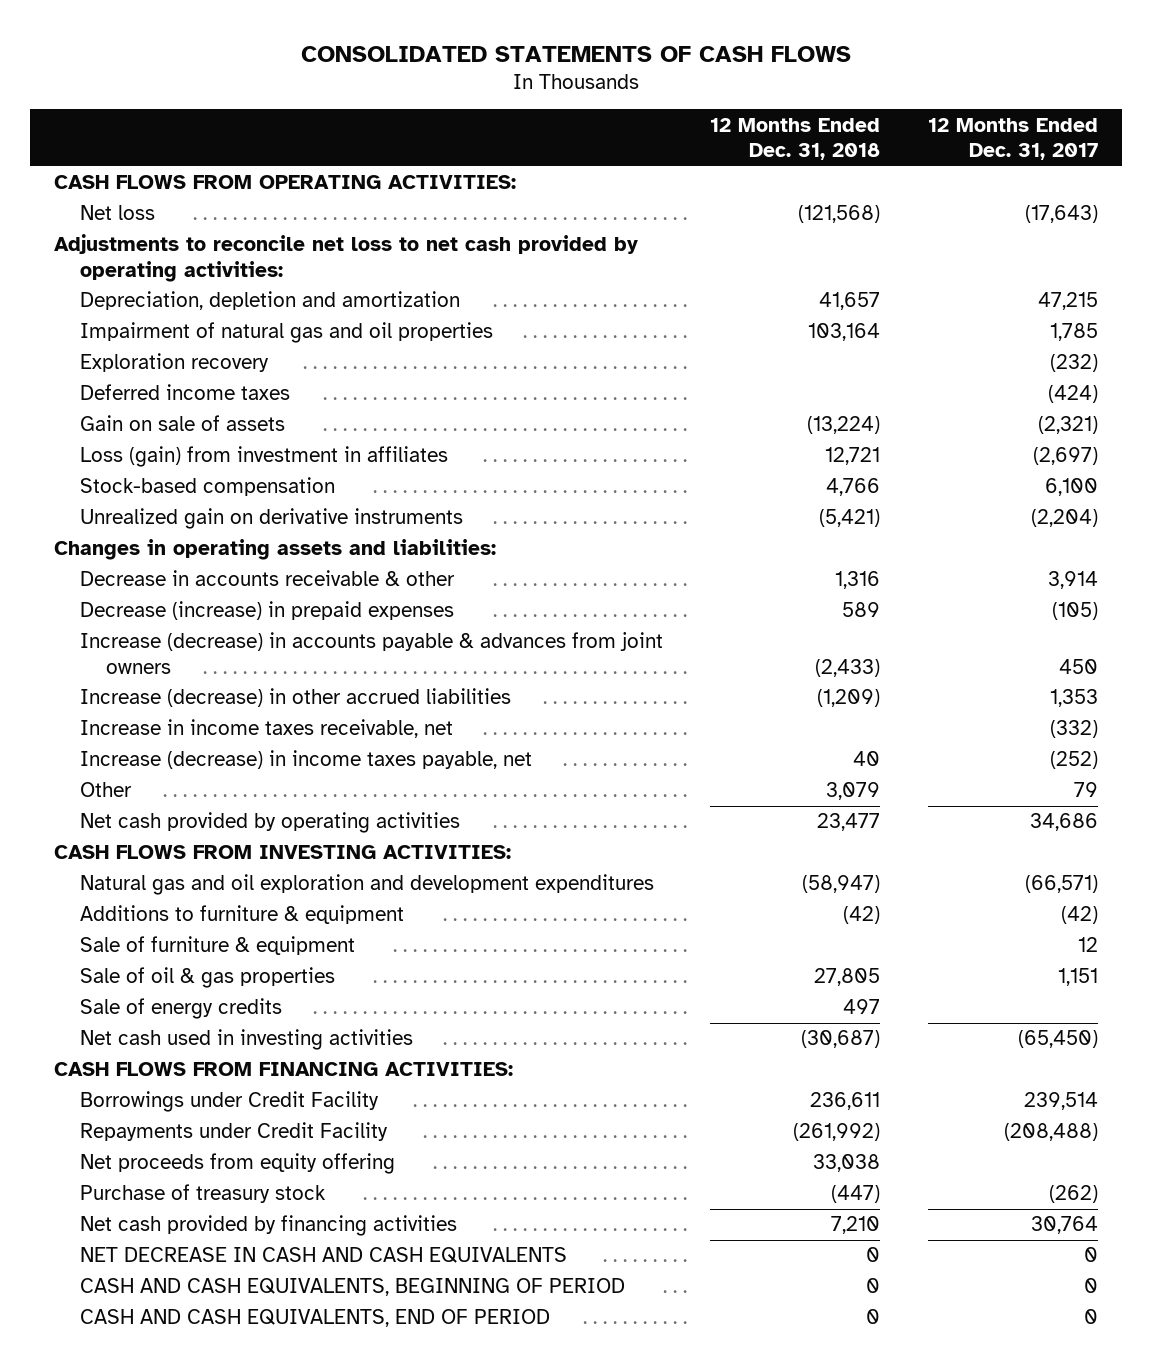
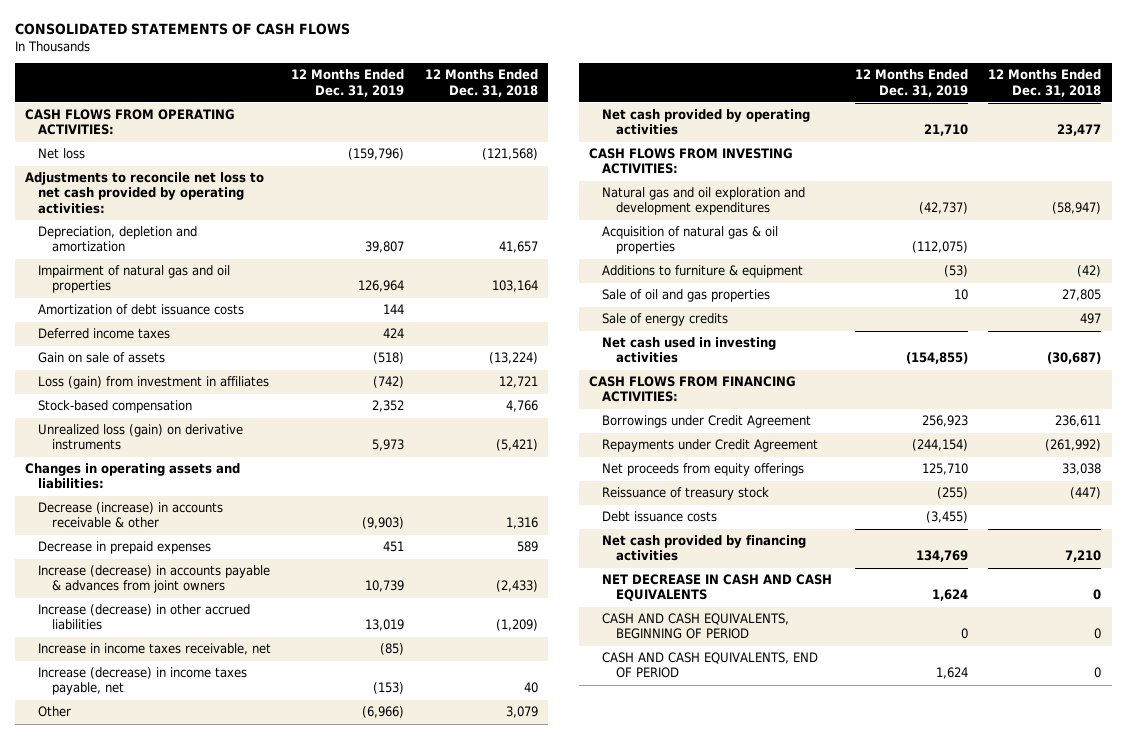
[927,117,1098,161] 12 Months Ended Dec. 31, 2017 -> none
none -> [291,69,405,97] 12 Months Ended Dec. 31, 2019
[79,353,269,373] Exploration recovery -> none
none -> [38,304,245,316] Amortization of debt issuance costs
[79,508,463,530] Unrealized gain on derivative instruments -> [38,424,244,451] Unrealized loss (gain) on derivative instruments
[79,570,455,587] Decrease in accounts receivable & other -> [38,502,224,529] Decrease (increase) in accounts receivable & other
[79,601,454,621] Decrease (increase) in prepaid expenses -> [38,541,212,555] Decrease in prepaid expenses
none -> [602,226,779,255] Acquisition of natural gas & oil properties
[79,936,355,956] Sale of furniture & equipment -> none
[79,967,335,989] Sale of oil & gas properties -> [602,289,771,303] Sale of oil and gas properties
[79,1091,379,1113] Borrowings under Credit Facility -> [602,415,812,429] Borrowings under Credit Agreement
[79,1122,388,1142] Repayments under Credit Facility -> [602,439,819,453] Repayments under Credit Agreement
[79,1153,395,1175] Net proceeds from equity offering -> [602,463,805,477] Net proceeds from equity offerings
[79,1184,326,1204] Purchase of treasury stock -> [602,487,770,501] Reissuance of treasury stock
none -> [602,511,718,523] Debt issuance costs

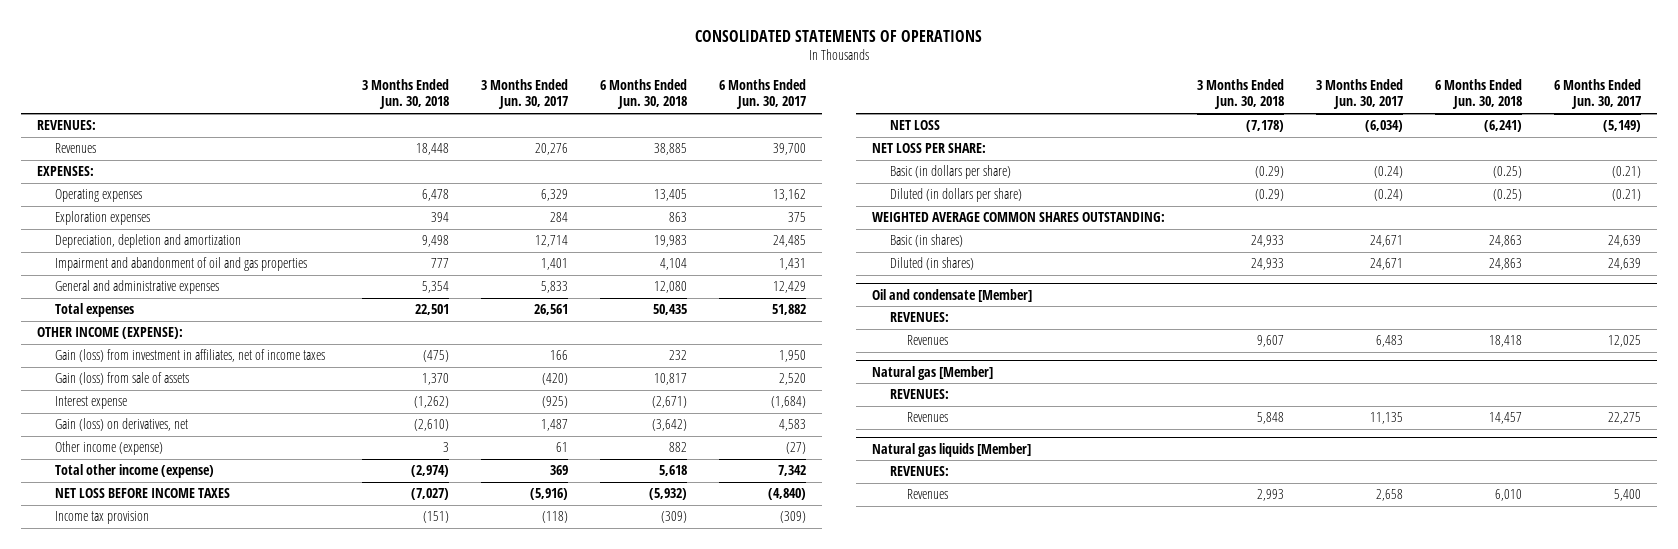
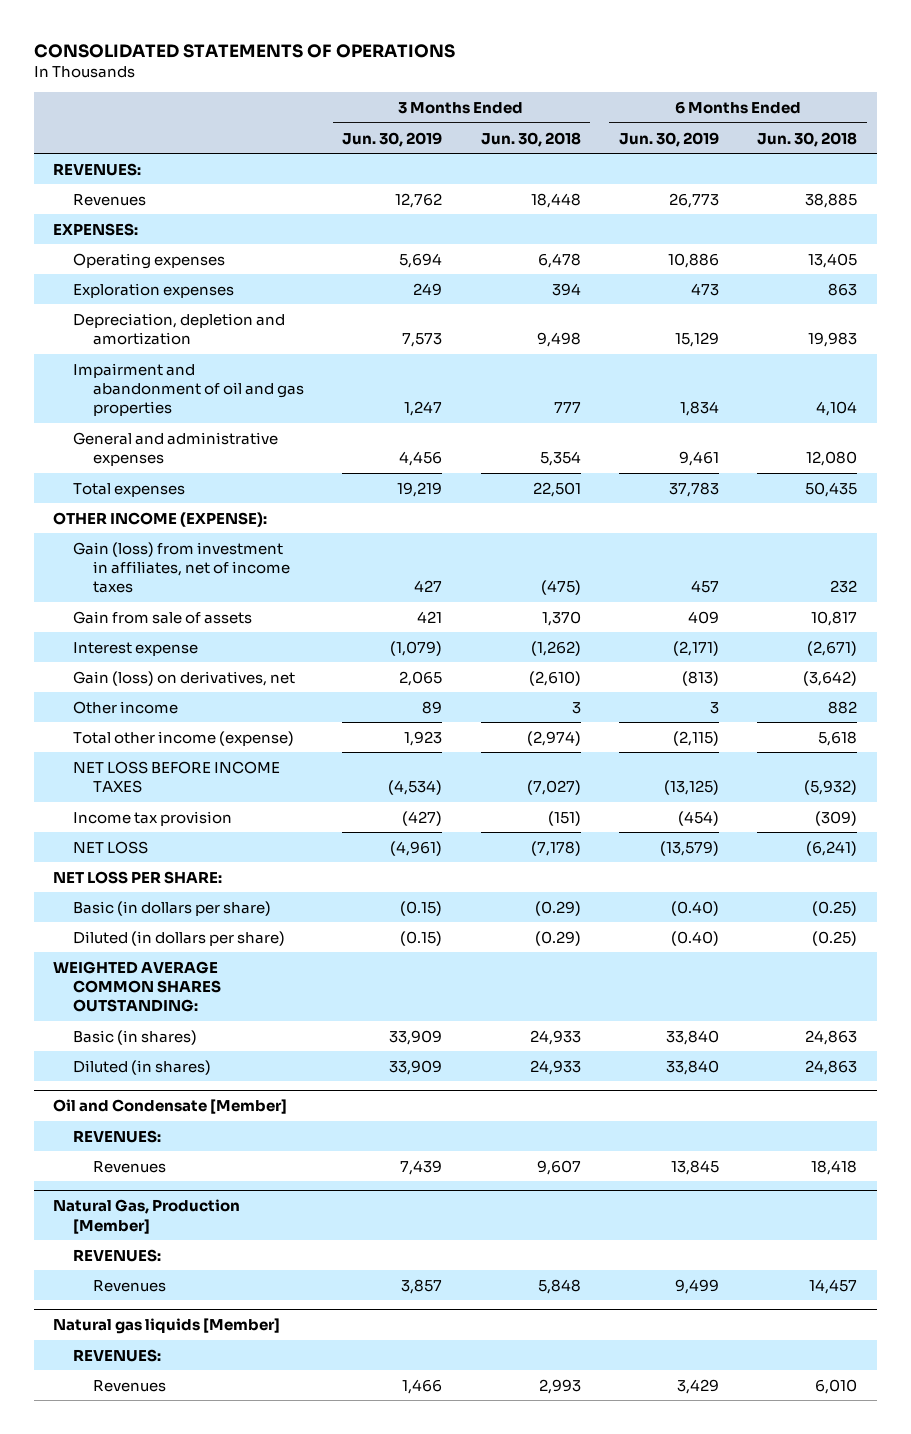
[481,78,569,110] 3 Months Ended Jun. 30, 2017 -> none
[719,78,807,110] 6 Months Ended Jun. 30, 2017 -> none
none -> [342,131,443,147] Jun. 30, 2019
none -> [619,131,720,147] Jun. 30, 2019
[54,372,189,386] Gain (loss) from sale of assets -> [73,610,253,624] Gain from sale of assets
[54,441,163,456] Other income (expense) -> [73,700,179,714] Other income
[872,288,1033,302] Oil and condensate [Member] -> [53,1099,288,1115] Oil and Condensate [Member]
[872,365,994,380] Natural gas [Member] -> [53,1199,241,1234] Natural Gas, Production [Member]

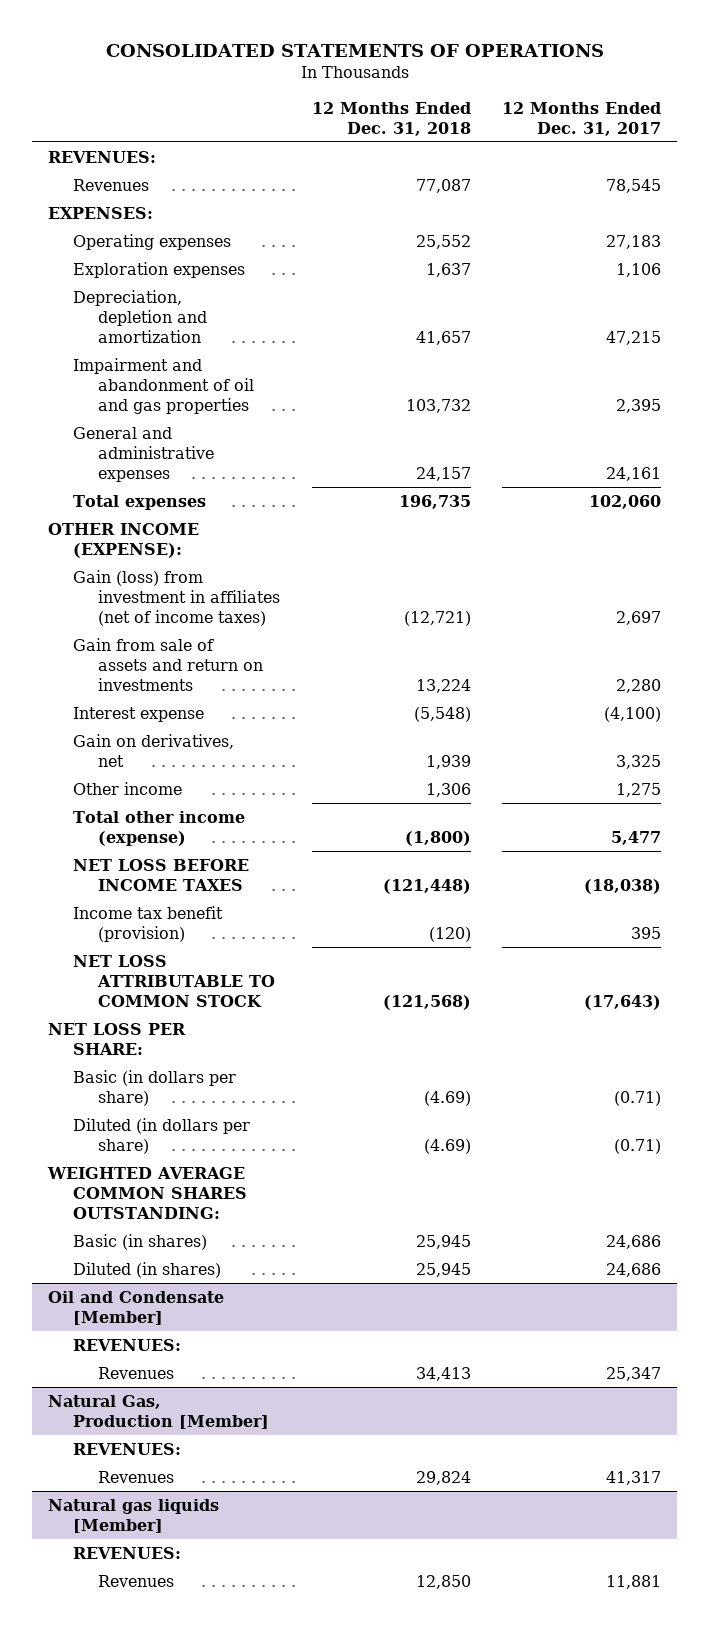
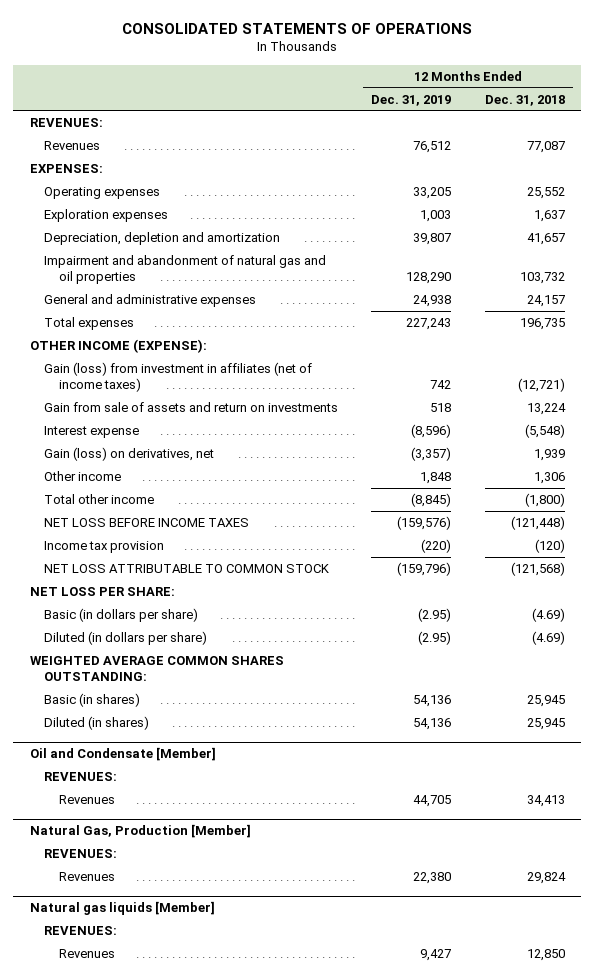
[502,101,662,136] 12 Months Ended Dec. 31, 2017 -> none
none -> [371,94,452,106] Dec. 31, 2019
[73,357,254,414] Impairment and abandonment of oil and gas properties -> [44,255,327,285] Impairment and abandonment of natural gas and oil properties
[73,733,235,767] Gain on derivatives, net -> [44,447,215,462] Gain (loss) on derivatives, net
[73,810,246,846] Total other income (expense) -> [44,494,155,505] Total other income
[73,905,224,942] Income tax benefit (provision) -> [44,541,165,554] Income tax provision

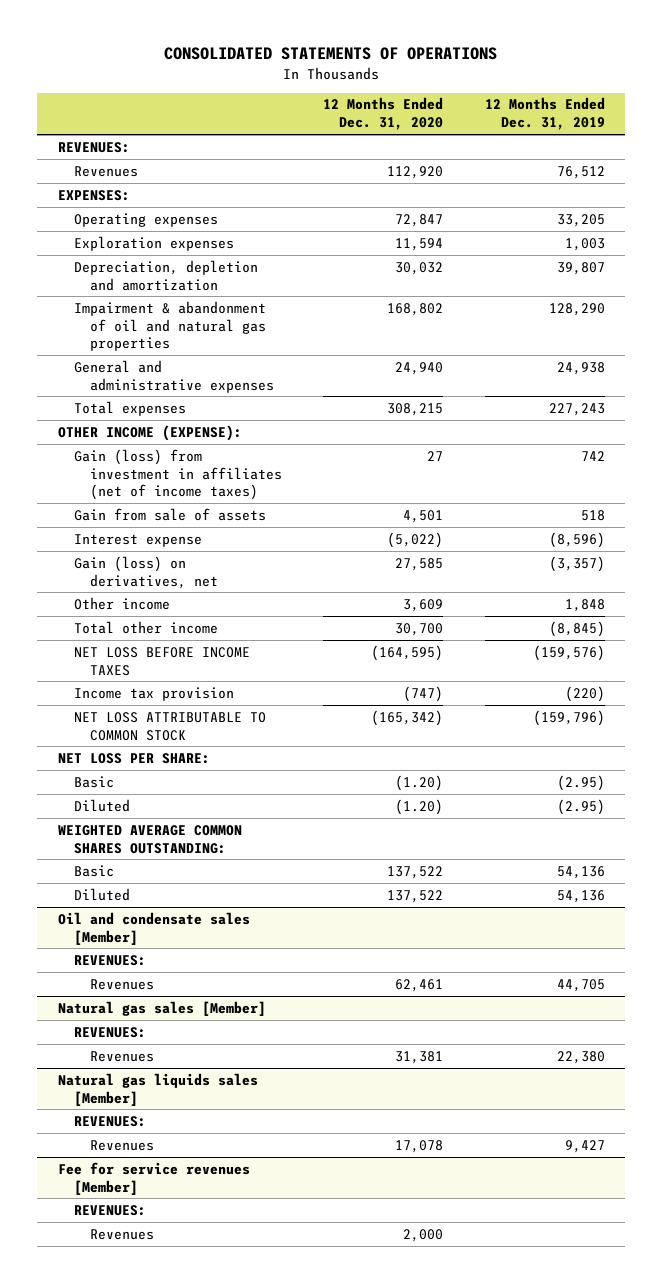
[484,94,565,106] Dec. 31, 2018 -> none
none -> [323,97,444,131] 12 Months Ended Dec. 31, 2020
[44,255,327,285] Impairment and abandonment of natural gas and oil properties -> [74,300,267,352] Impairment & abandonment of oil and natural gas properties
[44,402,339,413] Gain from sale of assets and return on investments -> [74,507,267,521] Gain from sale of assets
[44,608,199,623] Basic (in dollars per share) -> [74,775,115,788] Basic
[44,631,208,646] Diluted (in dollars per share) -> [74,798,131,812] Diluted
[44,693,141,708] Basic (in shares) -> [74,864,115,877] Basic
[44,716,150,731] Diluted (in shares) -> [74,887,131,901] Diluted
[29,747,216,762] Oil and Condensate [Member] -> [58,911,251,945] Oil and condensate sales [Member]
[29,824,251,839] Natural Gas, Production [Member] -> [58,1000,267,1016] Natural gas sales [Member]
[29,901,215,916] Natural gas liquids [Member] -> [58,1072,259,1106] Natural gas liquids sales [Member]
none -> [58,1161,251,1195] Fee for service revenues [Member]
none -> [74,1204,147,1216] REVENUES:
none -> [90,1228,155,1240] Revenues

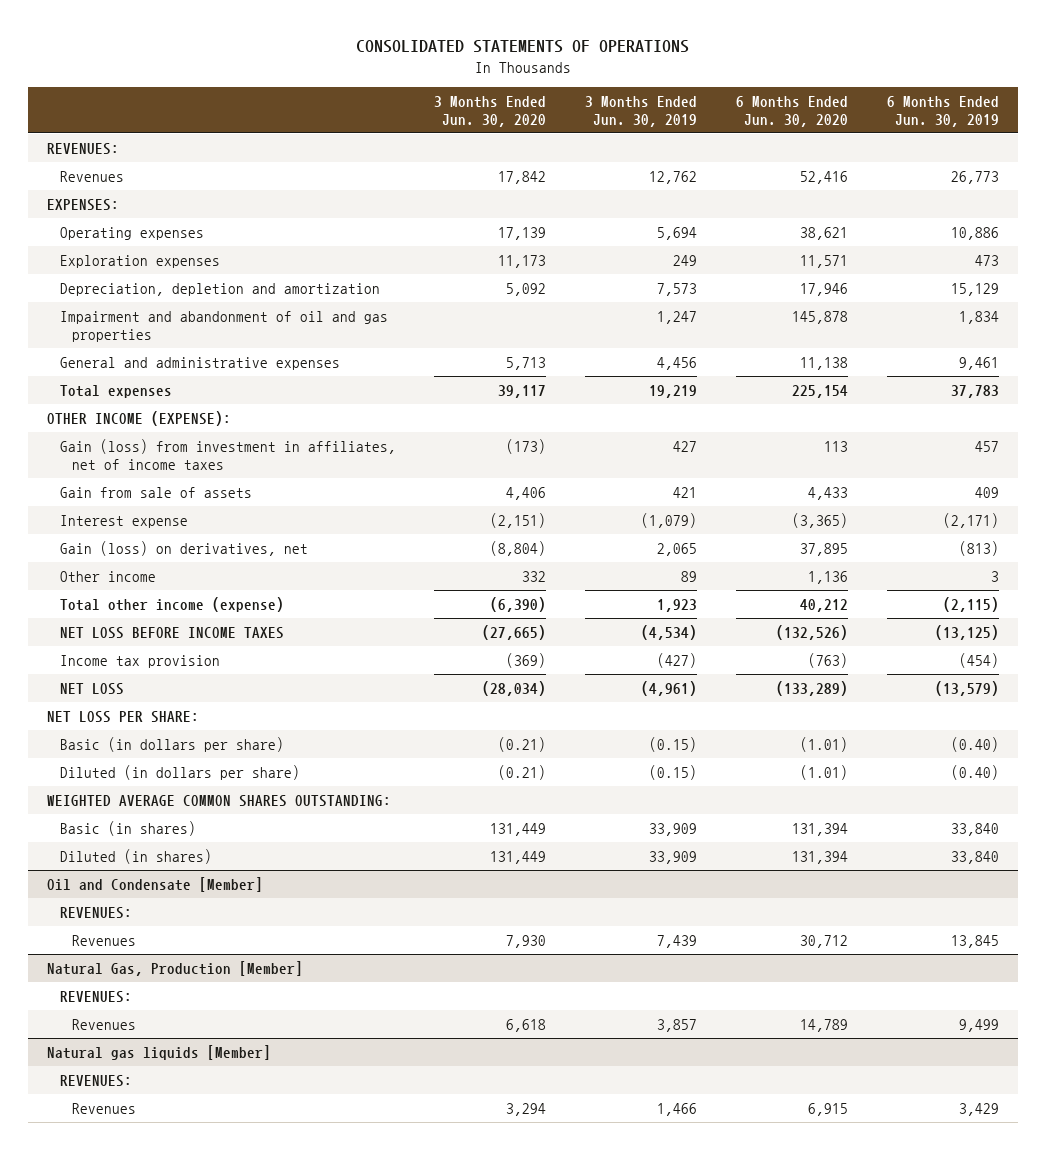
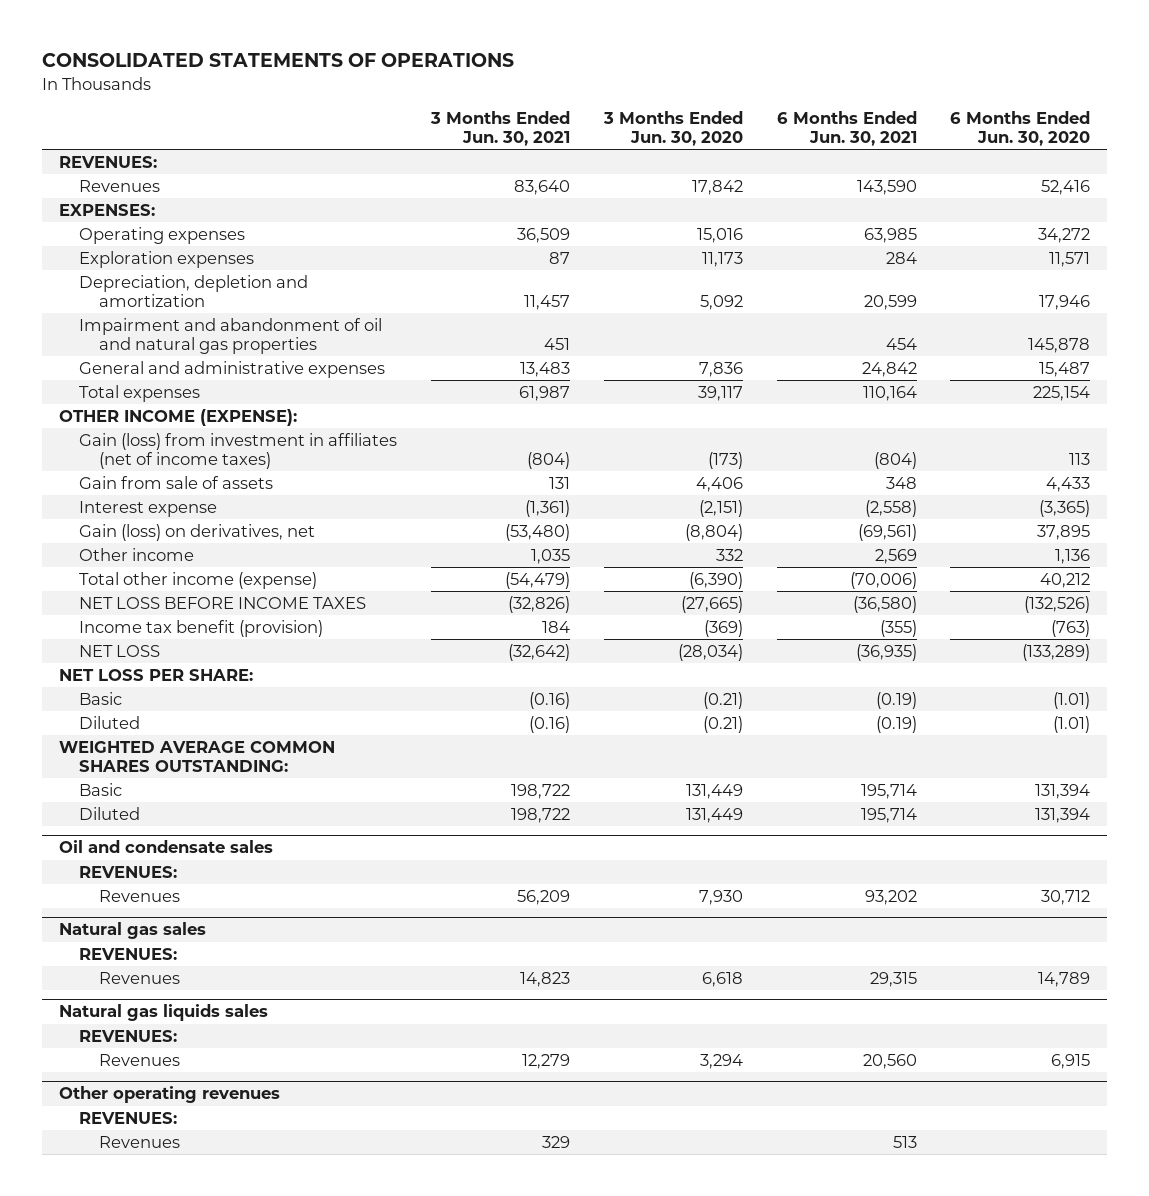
[585,95,698,127] 3 Months Ended Jun. 30, 2019 -> none
[886,95,999,127] 6 Months Ended Jun. 30, 2019 -> none
none -> [429,110,570,147] 3 Months Ended Jun. 30, 2021
none -> [776,110,917,147] 6 Months Ended Jun. 30, 2021
[498,226,547,240] 17,139 -> [696,227,743,243] 15,016
[800,226,849,240] 38,621 -> [1038,227,1091,243] 34,272
[59,310,388,342] Impairment and abandonment of oil and gas properties -> [78,317,382,355] Impairment and abandonment of oil and natural gas properties
[506,356,547,370] 5,713 -> [698,361,743,377] 7,836
[800,356,849,370] 11,138 -> [1039,361,1091,377] 15,487
[59,438,396,470] Gain (loss) from investment in affiliates, net of income taxes -> [78,432,397,470] Gain (loss) from investment in affiliates (net of income taxes)
[59,654,220,668] Income tax provision -> [78,619,323,637] Income tax benefit (provision)
[59,736,284,752] Basic (in dollars per share) -> [78,691,122,705] Basic
[59,764,300,780] Diluted (in dollars per share) -> [78,715,140,729] Diluted
[59,820,196,836] Basic (in shares) -> [78,782,122,796] Basic
[59,848,212,864] Diluted (in shares) -> [78,806,140,820] Diluted
[46,876,263,892] Oil and Condensate [Member] -> [58,840,273,854] Oil and condensate sales
[46,960,303,976] Natural Gas, Production [Member] -> [58,922,206,940] Natural gas sales
[46,1044,271,1060] Natural gas liquids [Member] -> [58,1004,268,1022] Natural gas liquids sales
none -> [58,1086,280,1104] Other operating revenues
none -> [78,1111,177,1124] REVENUES:
none -> [98,1135,180,1148] Revenues

